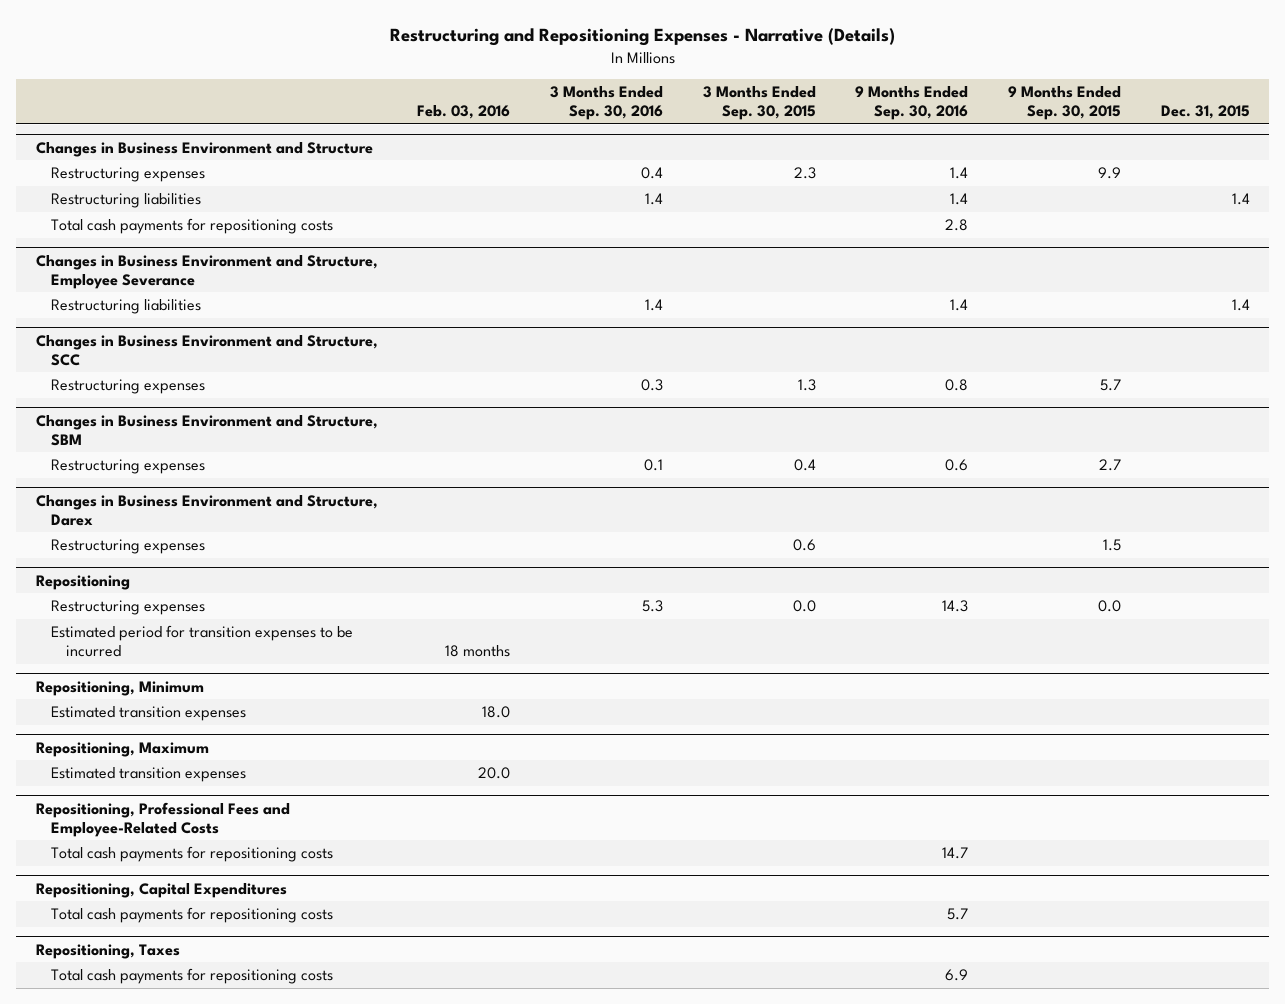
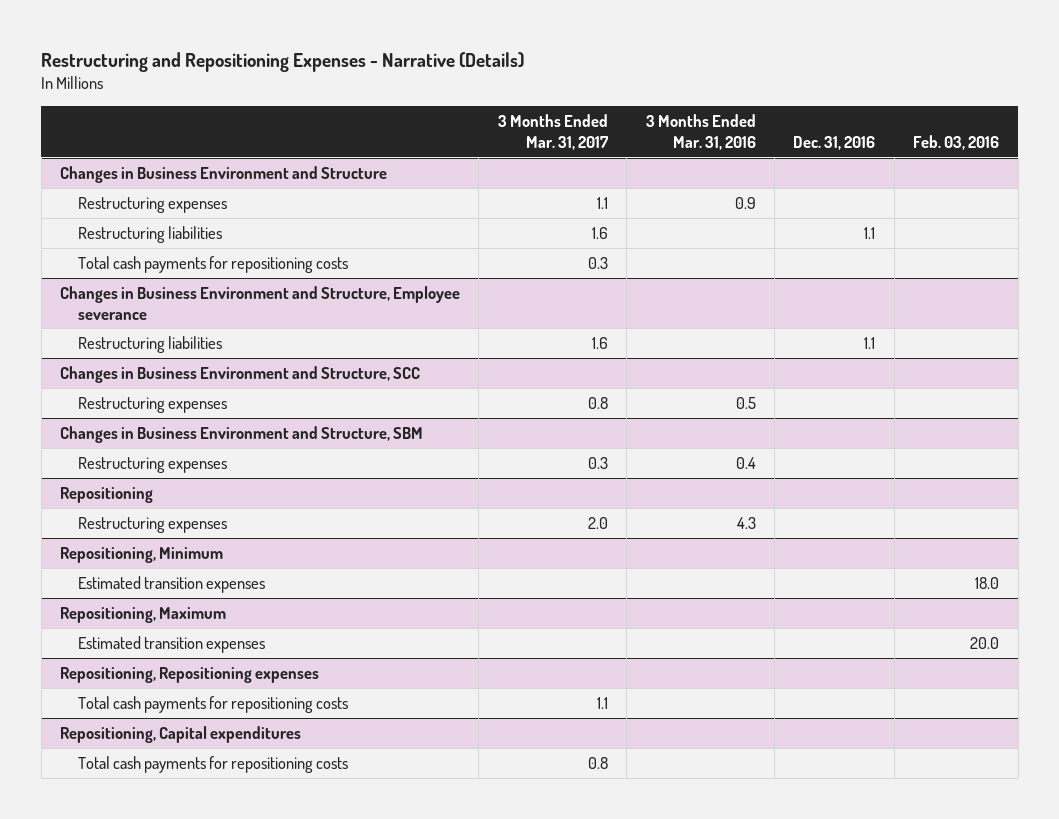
[550,86,664,121] 3 Months Ended Sep. 30, 2016 -> none
[702,86,816,121] 3 Months Ended Sep. 30, 2015 -> none
[855,86,969,121] 9 Months Ended Sep. 30, 2016 -> none
[1007,86,1121,121] 9 Months Ended Sep. 30, 2015 -> none
[1160,105,1250,120] Dec. 31, 2015 -> none
none -> [497,114,609,150] 3 Months Ended Mar. 31, 2017
none -> [645,114,756,150] 3 Months Ended Mar. 31, 2016
none -> [793,135,876,150] Dec. 31, 2016
[35,254,378,289] Changes in Business Environment and Structure, Employee Severance -> [60,285,461,320] Changes in Business Environment and Structure, Employee severance
[35,494,378,526] Changes in Business Environment and Structure, Darex -> none
[50,539,205,555] Restructuring expenses -> none
[50,625,353,658] Estimated period for transition expenses to be incurred -> none
[35,801,290,837] Repositioning, Professional Fees and Employee-Related Costs -> none
[50,846,333,863] Total cash payments for repositioning costs -> none
none -> [60,666,320,683] Repositioning, Repositioning expenses
none -> [77,695,348,713] Total cash payments for repositioning costs
[35,882,287,898] Repositioning, Capital Expenditures -> [60,725,302,743] Repositioning, Capital expenditures
[35,943,180,959] Repositioning, Taxes -> none
[50,968,333,985] Total cash payments for repositioning costs -> none

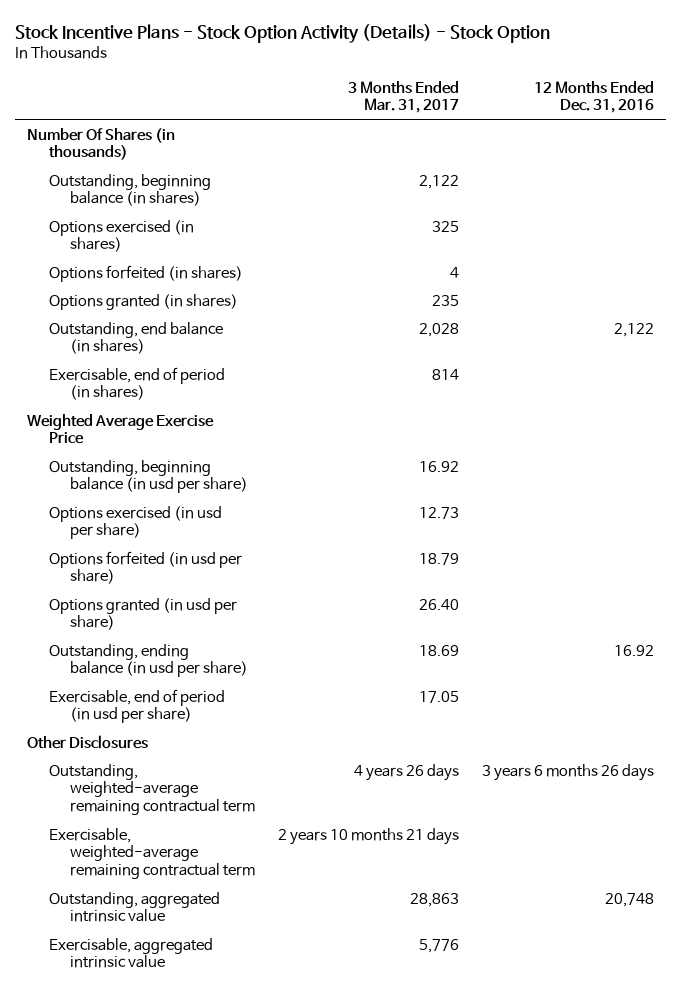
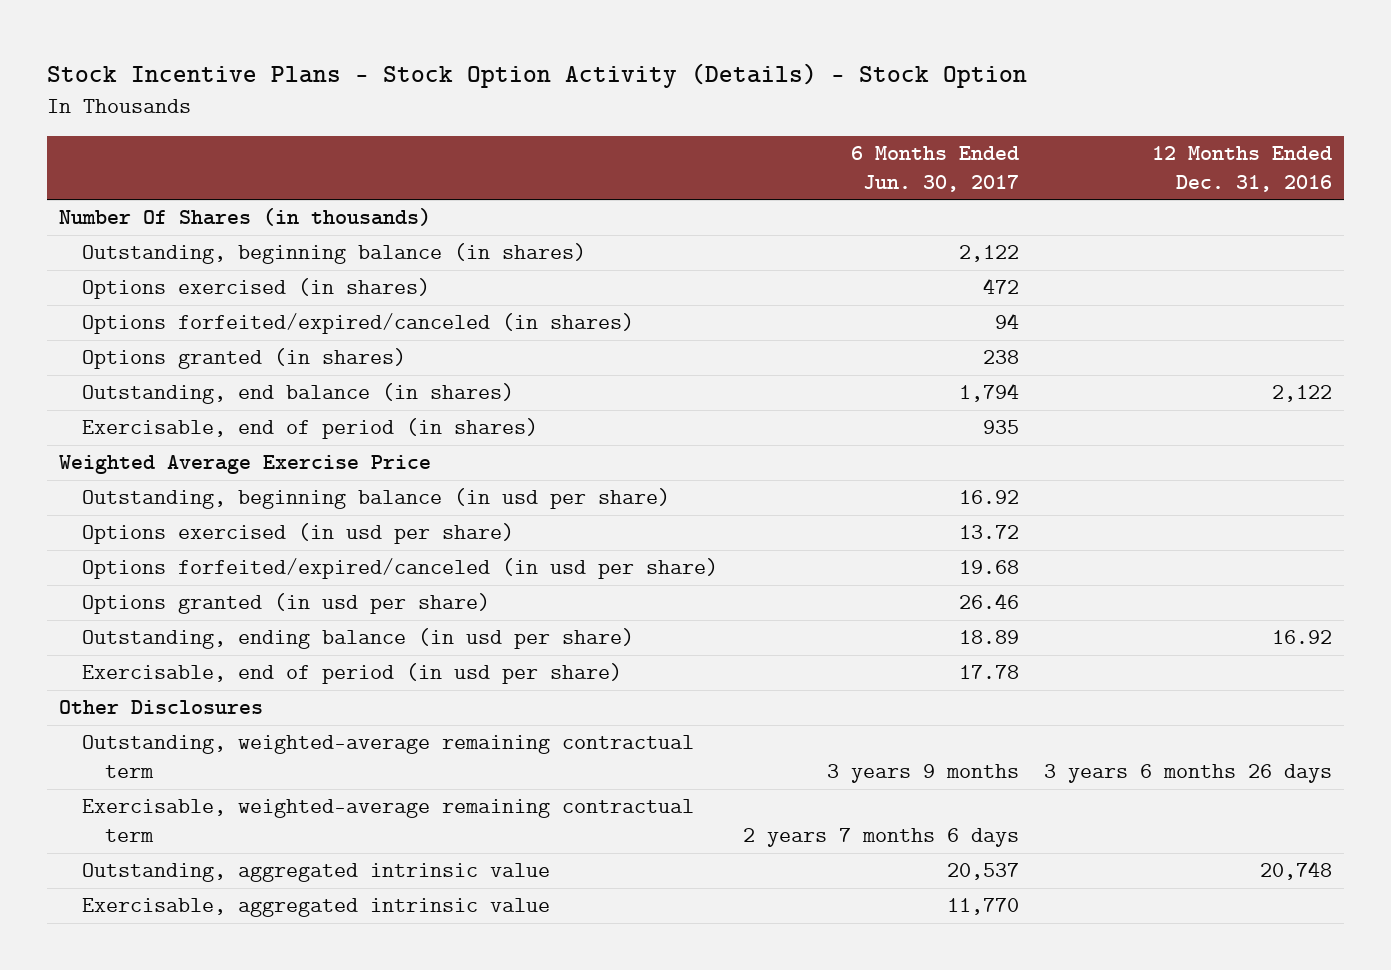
[348,80,460,114] 3 Months Ended Mar. 31, 2017 -> none
none -> [850,146,1019,192] 6 Months Ended Jun. 30, 2017
[48,264,243,282] Options forfeited (in shares) -> [82,313,635,335] Options forfeited/expired/canceled (in shares)
[48,550,242,585] Options forfeited (in usd per share) -> [82,558,719,580] Options forfeited/expired/canceled (in usd per share)

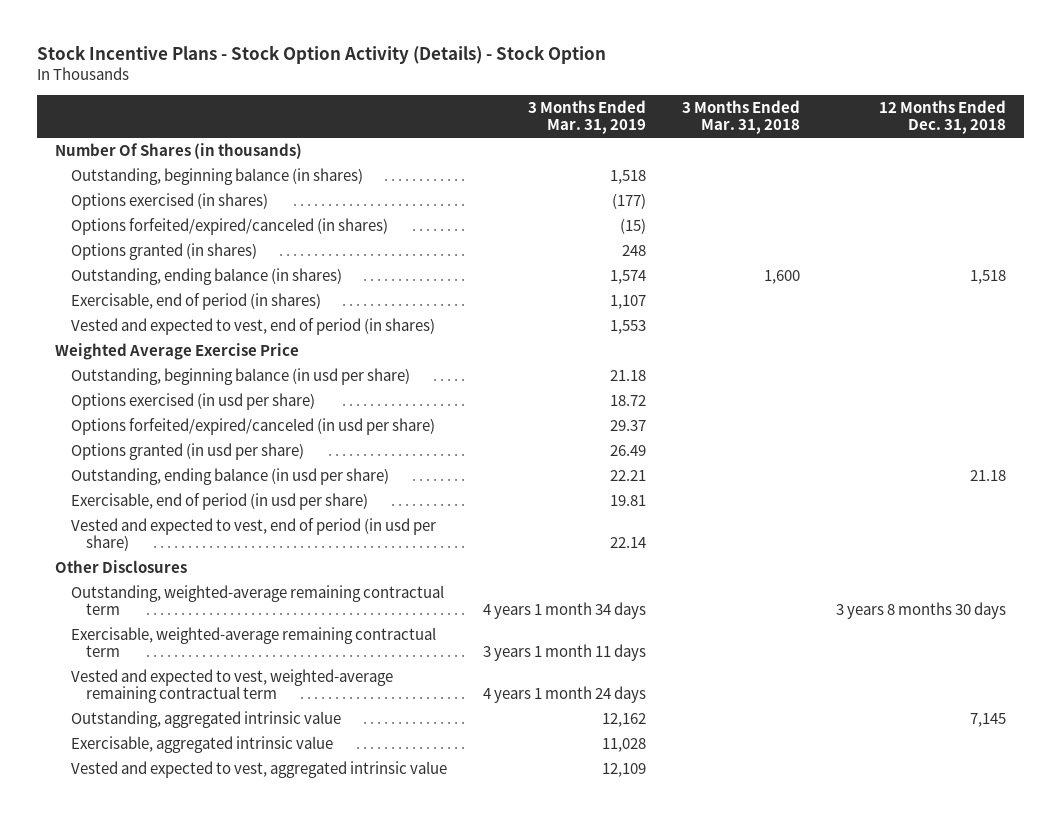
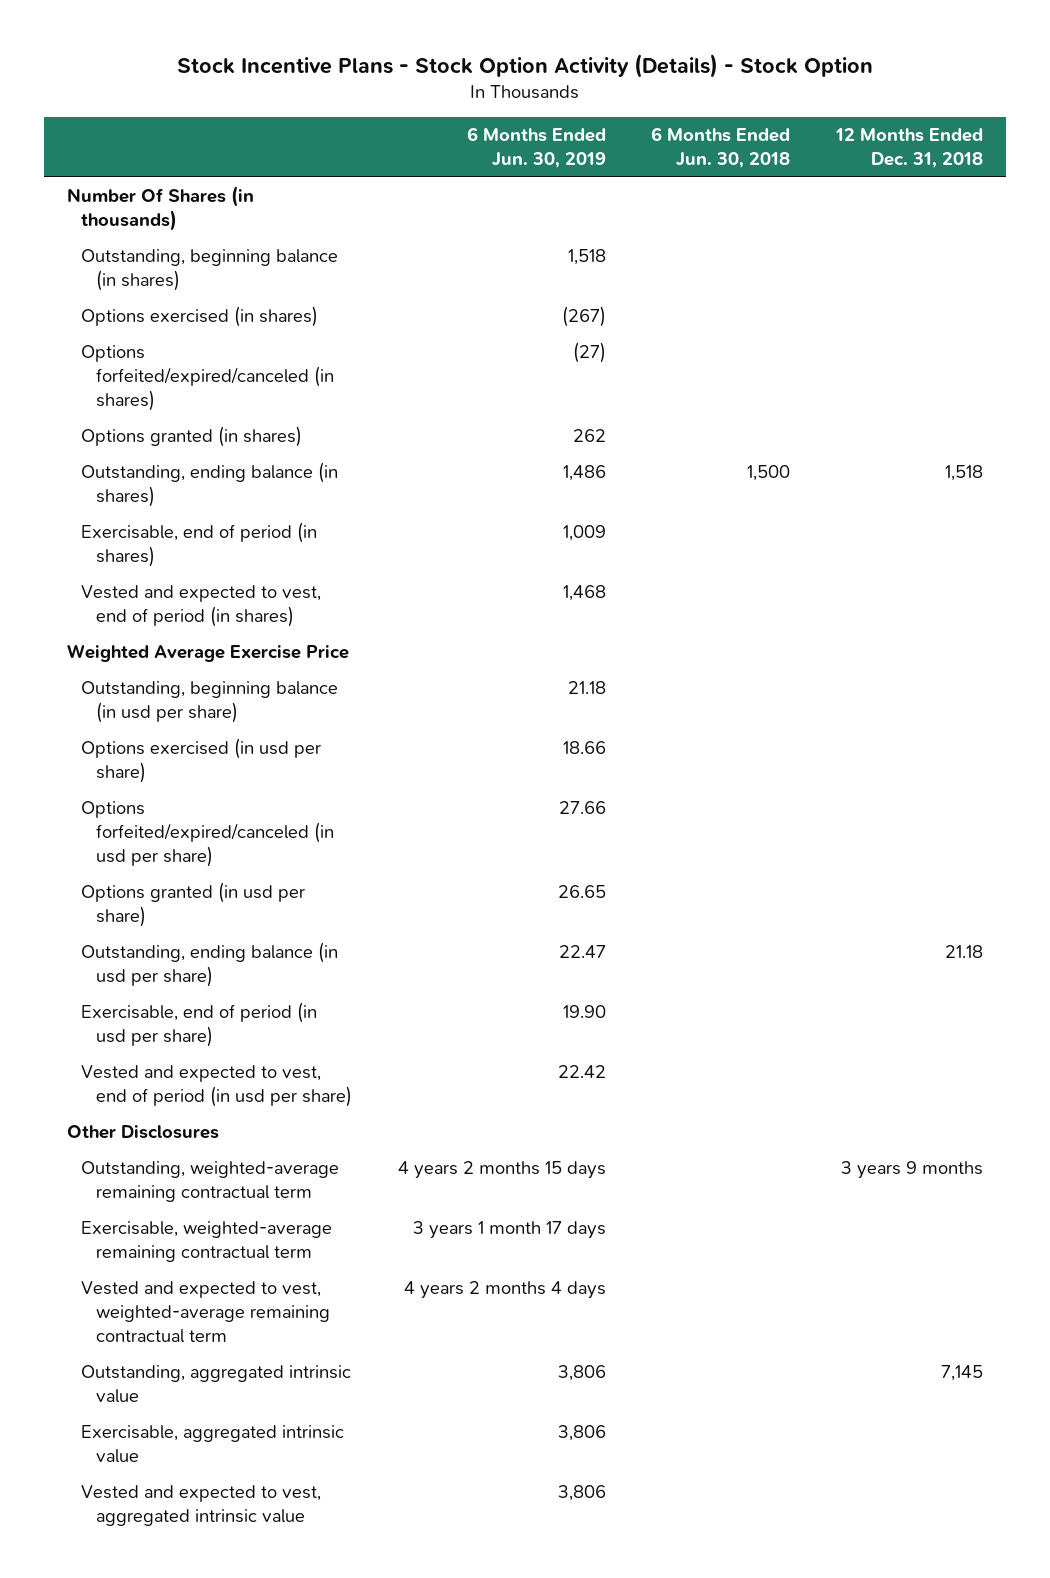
[527,99,646,135] 3 Months Ended Mar. 31, 2019 -> none
[681,99,800,135] 3 Months Ended Mar. 31, 2018 -> none
none -> [466,127,606,168] 6 Months Ended Jun. 30, 2019
none -> [651,127,791,168] 6 Months Ended Jun. 30, 2018
[835,602,1006,620] 3 years 8 months 30 days -> [841,1161,984,1180] 3 years 9 months

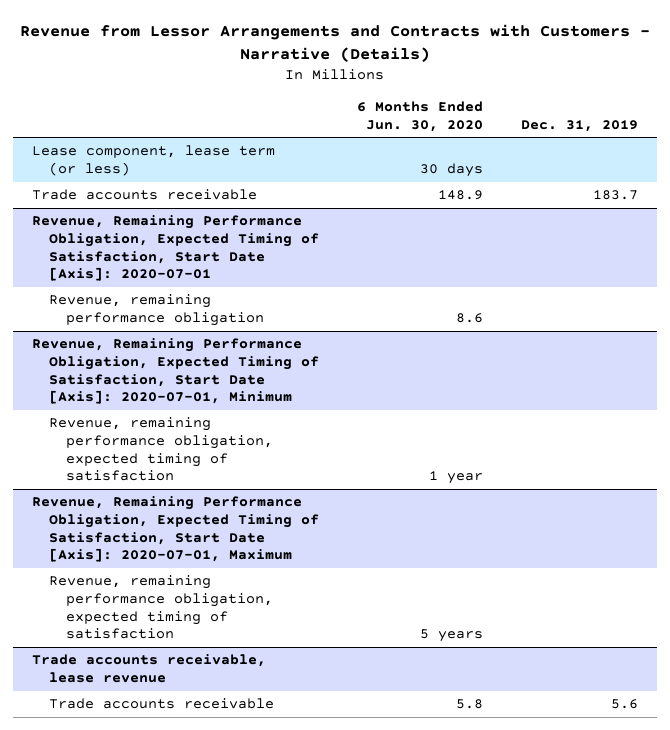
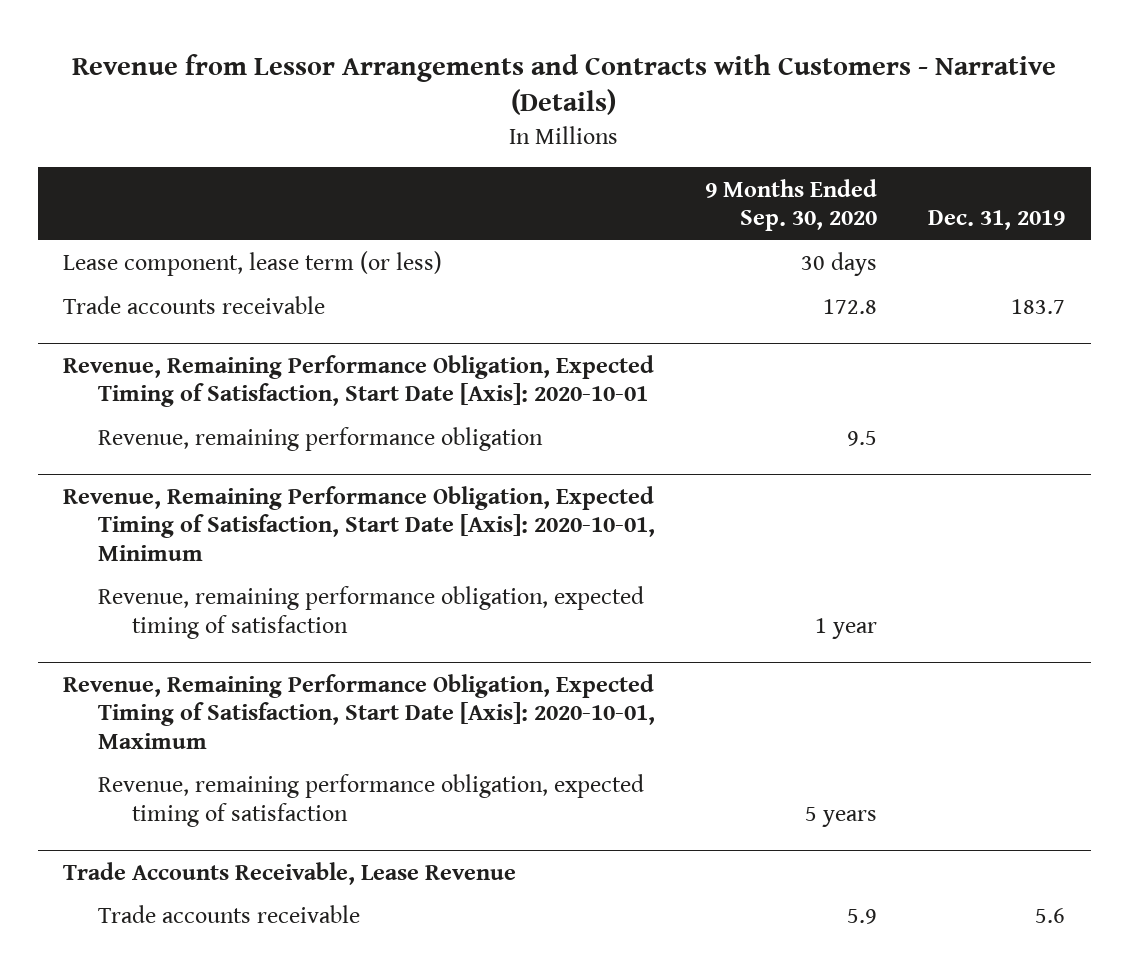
[356,101,483,132] 6 Months Ended Jun. 30, 2020 -> none
none -> [705,178,878,232] 9 Months Ended Sep. 30, 2020
[31,215,319,282] Revenue, Remaining Performance Obligation, Expected Timing of Satisfaction, Start Date [Axis]: 2020-07-01 -> none
[48,294,264,327] Revenue, remaining performance obligation -> none
none -> [63,354,655,408] Revenue, Remaining Performance Obligation, Expected Timing of Satisfaction, Start Date [Axis]: 2020-10-01
none -> [97,427,543,452] Revenue, remaining performance obligation
[31,338,319,405] Revenue, Remaining Performance Obligation, Expected Timing of Satisfaction, Start Date [Axis]: 2020-07-01, Minimum -> [63,485,655,561] Revenue, Remaining Performance Obligation, Expected Timing of Satisfaction, Start Date [Axis]: 2020-10-01, Minimum
[31,496,319,563] Revenue, Remaining Performance Obligation, Expected Timing of Satisfaction, Start Date [Axis]: 2020-07-01, Maximum -> [63,673,655,749] Revenue, Remaining Performance Obligation, Expected Timing of Satisfaction, Start Date [Axis]: 2020-10-01, Maximum
[31,654,266,684] Trade accounts receivable, lease revenue -> [63,861,517,885] Trade Accounts Receivable, Lease Revenue

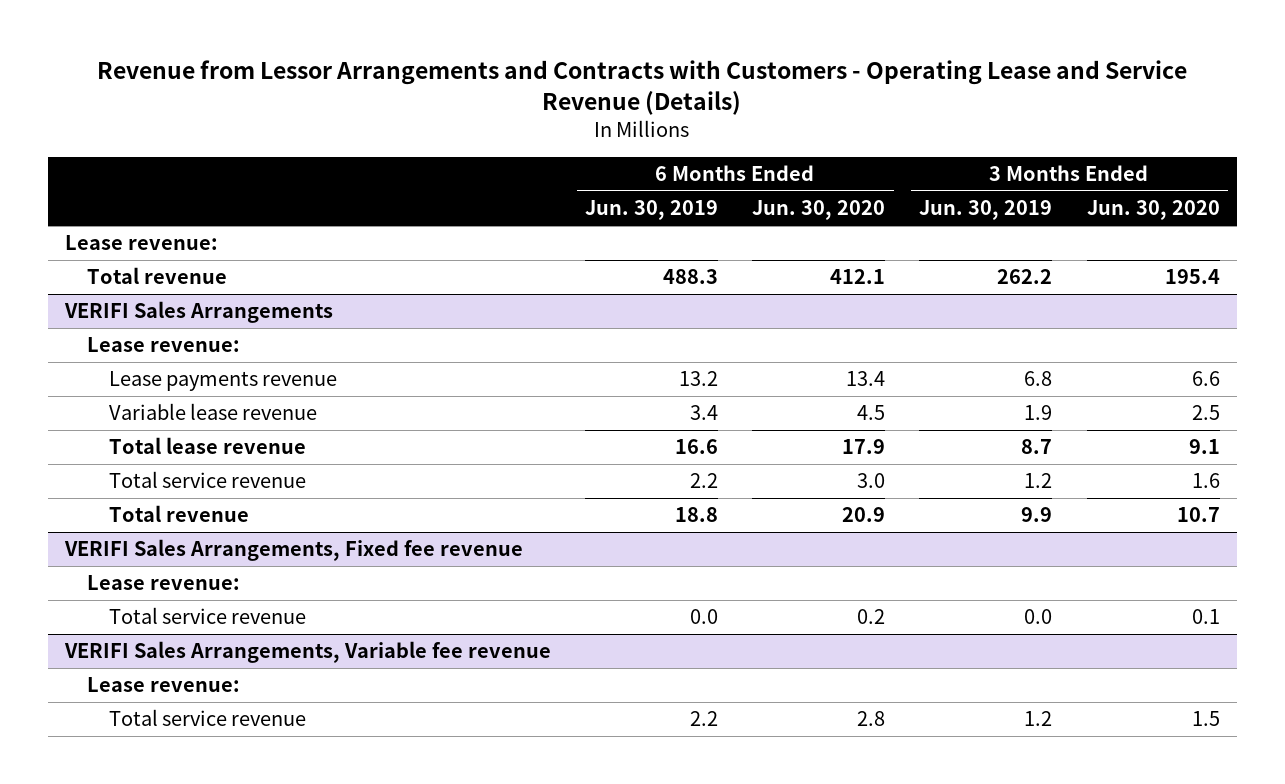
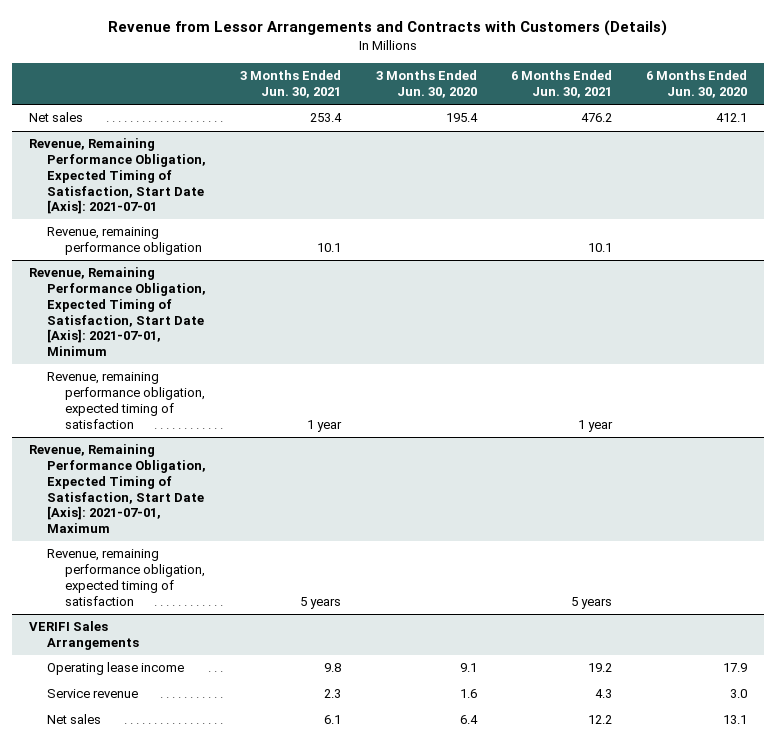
[97,59,1188,115] Revenue from Lessor Arrangements and Contracts with Customers - Operating Lease and Service Revenue (Details) -> [108,20,668,37] Revenue from Lessor Arrangements and Contracts with Customers (Details)
[585,200,719,221] Jun. 30, 2019 -> none
[919,200,1053,221] Jun. 30, 2019 -> none
none -> [240,70,342,98] 3 Months Ended Jun. 30, 2021
none -> [510,70,612,98] 6 Months Ended Jun. 30, 2021
[65,235,219,251] Lease revenue: -> none
[86,267,227,285] Total revenue -> [29,112,84,123] Net sales
none -> [29,138,207,215] Revenue, Remaining Performance Obligation, Expected Timing of Satisfaction, Start Date [Axis]: 2021-07-01
none -> [47,227,202,256] Revenue, remaining performance obligation
none -> [29,267,207,356] Revenue, Remaining Performance Obligation, Expected Timing of Satisfaction, Start Date [Axis]: 2021-07-01, Minimum
none -> [47,372,205,429] Revenue, remaining performance obligation, expected timing of satisfaction
none -> [29,444,207,533] Revenue, Remaining Performance Obligation, Expected Timing of Satisfaction, Start Date [Axis]: 2021-07-01, Maximum
none -> [47,549,205,606] Revenue, remaining performance obligation, expected timing of satisfaction
[86,337,240,353] Lease revenue: -> none
[108,371,337,392] Lease payments revenue -> none
[108,403,317,421] Variable lease revenue -> none
[108,505,249,523] Total revenue -> none
[64,539,524,562] VERIFI Sales Arrangements, Fixed fee revenue -> none
[86,575,240,591] Lease revenue: -> none
[108,607,306,625] Total service revenue -> none
[64,641,552,664] VERIFI Sales Arrangements, Variable fee revenue -> none
[86,677,240,693] Lease revenue: -> none
[108,709,306,727] Total service revenue -> none
[108,437,306,455] Total lease revenue -> [47,662,185,676] Operating lease income
[108,471,306,489] Total service revenue -> [47,689,139,699] Service revenue
none -> [47,714,102,725] Net sales

